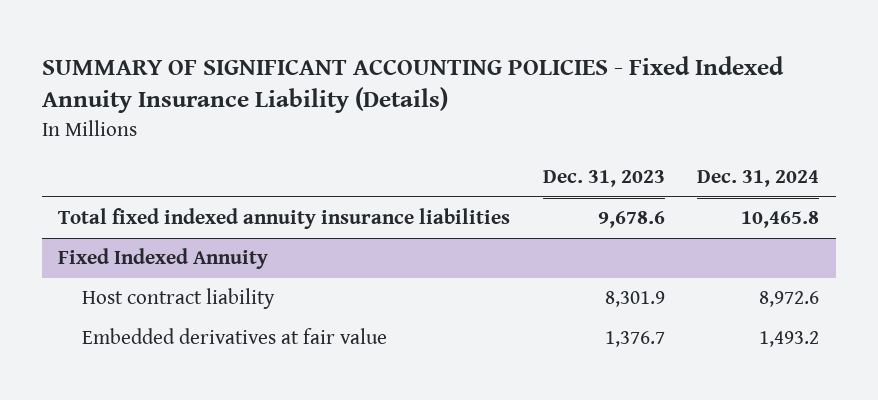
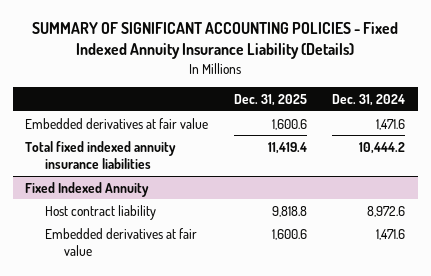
[542,170,665,188] Dec. 31, 2023 -> none
none -> [233,93,307,106] Dec. 31, 2025
none -> [25,117,209,129] Embedded derivatives at fair value
[741,211,820,229] 10,465.8 -> [359,141,406,154] 10,444.2
[759,331,820,348] 1,493.2 -> [376,228,406,240] 1,471.6

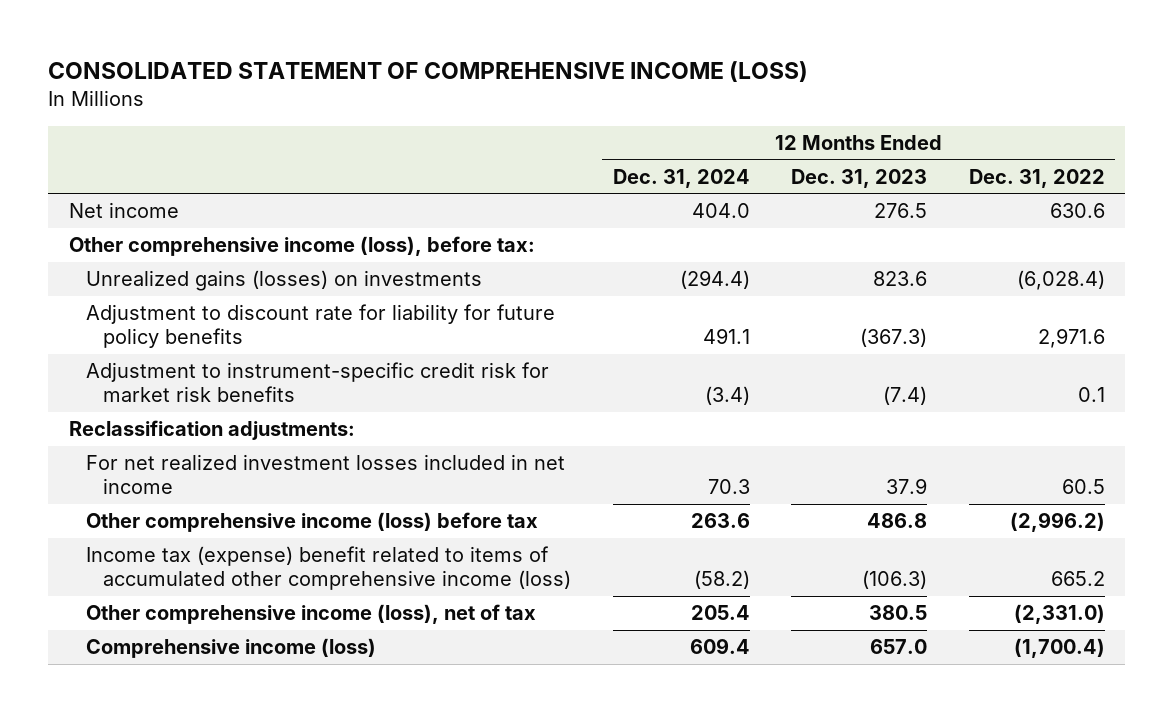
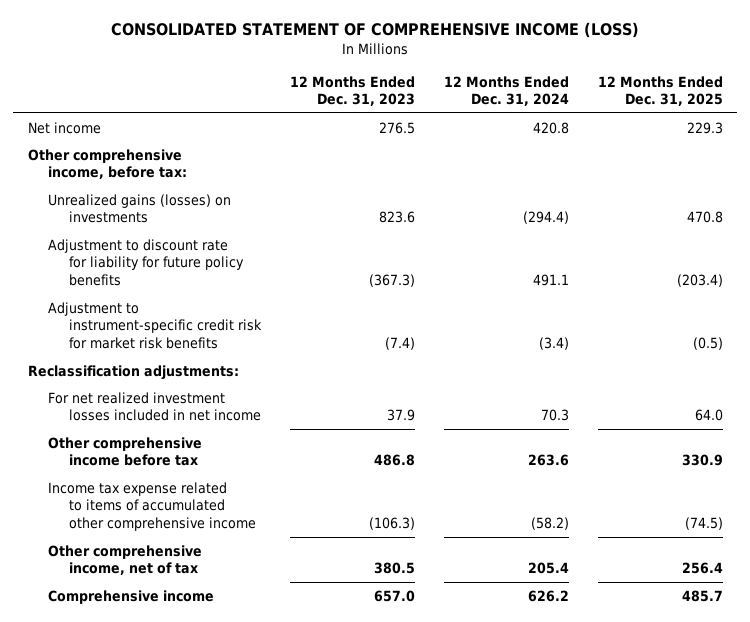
[968,168,1105,188] Dec. 31, 2022 -> none
none -> [597,75,723,107] 12 Months Ended Dec. 31, 2025
[691,203,750,219] 404.0 -> [532,121,569,134] 420.8
[68,236,535,257] Other comprehensive income (loss), before tax: -> [27,148,188,180] Other comprehensive income, before tax:
[85,512,538,533] Other comprehensive income (loss) before tax -> [48,436,203,467] Other comprehensive income before tax
[85,546,572,591] Income tax (expense) benefit related to items of accumulated other comprehensive income (loss) -> [48,481,256,532] Income tax expense related to items of accumulated other comprehensive income
[85,604,536,625] Other comprehensive income (loss), net of tax -> [48,544,203,576] Other comprehensive income, net of tax
[85,638,376,659] Comprehensive income (loss) -> [48,589,215,604] Comprehensive income
[689,638,750,655] 609.4 -> [527,589,569,602] 626.2

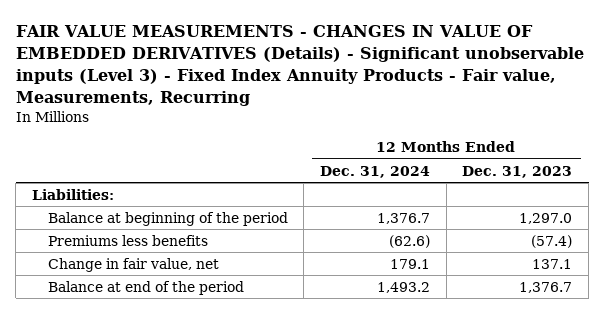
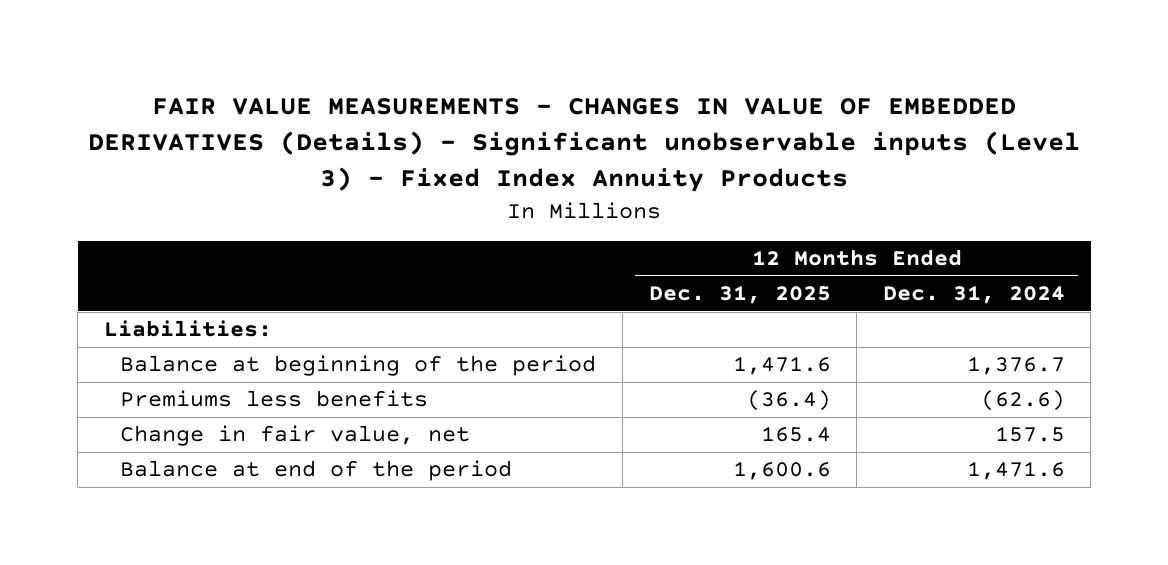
[15,25,584,106] FAIR VALUE MEASUREMENTS - CHANGES IN VALUE OF EMBEDDED DERIVATIVES (Details) - Significant unobservable inputs (Level 3) - Fixed Index Annuity Products - Fair value, Measurements, Recurring -> [88,97,1081,193] FAIR VALUE MEASUREMENTS - CHANGES IN VALUE OF EMBEDDED DERIVATIVES (Details) - Significant unobservable inputs (Level 3) - Fixed Index Annuity Products
[462,165,573,178] Dec. 31, 2023 -> none
none -> [648,285,831,305] Dec. 31, 2025
[390,258,431,269] 179.1 -> [994,426,1065,443] 157.5
[377,281,431,293] 1,493.2 -> [966,461,1065,481] 1,471.6

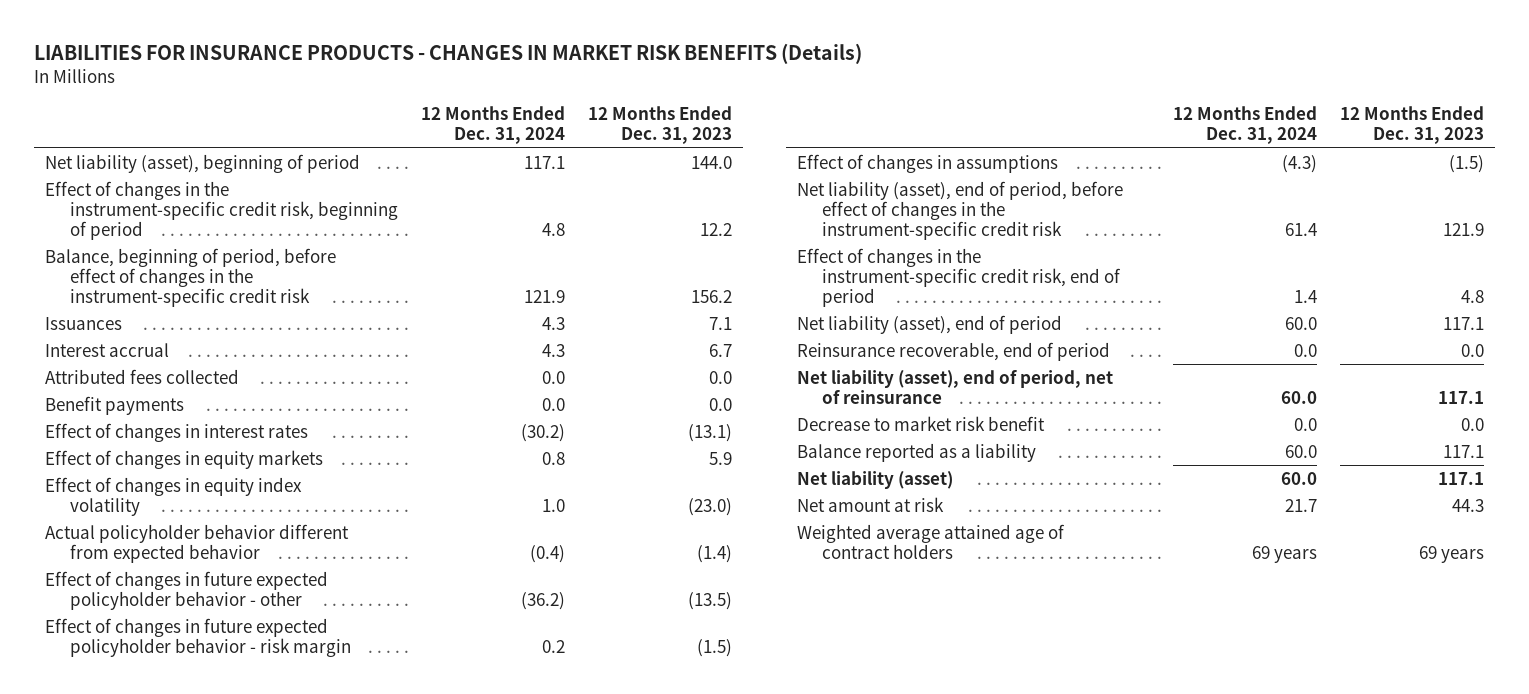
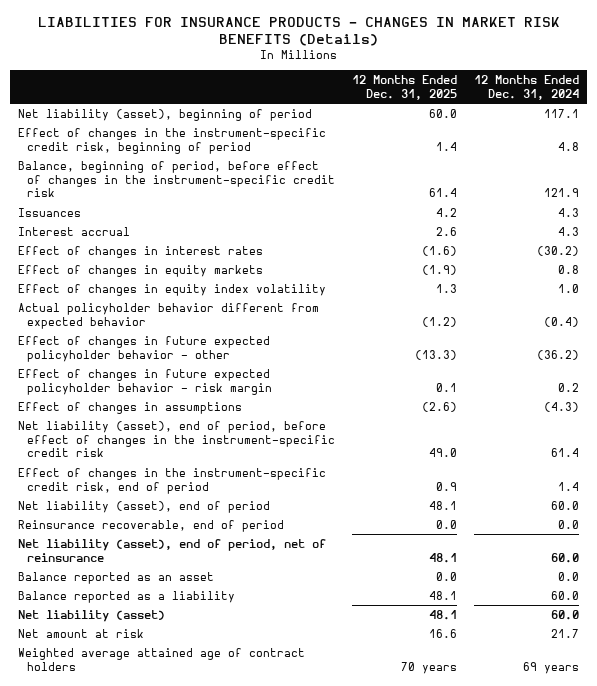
[587,106,732,145] 12 Months Ended Dec. 31, 2023 -> none
none -> [352,75,458,100] 12 Months Ended Dec. 31, 2025
[45,368,240,384] Attributed fees collected -> none
[45,395,185,415] Benefit payments -> none
[797,415,1046,431] Decrease to market risk benefit -> [18,571,215,584] Balance reported as an asset

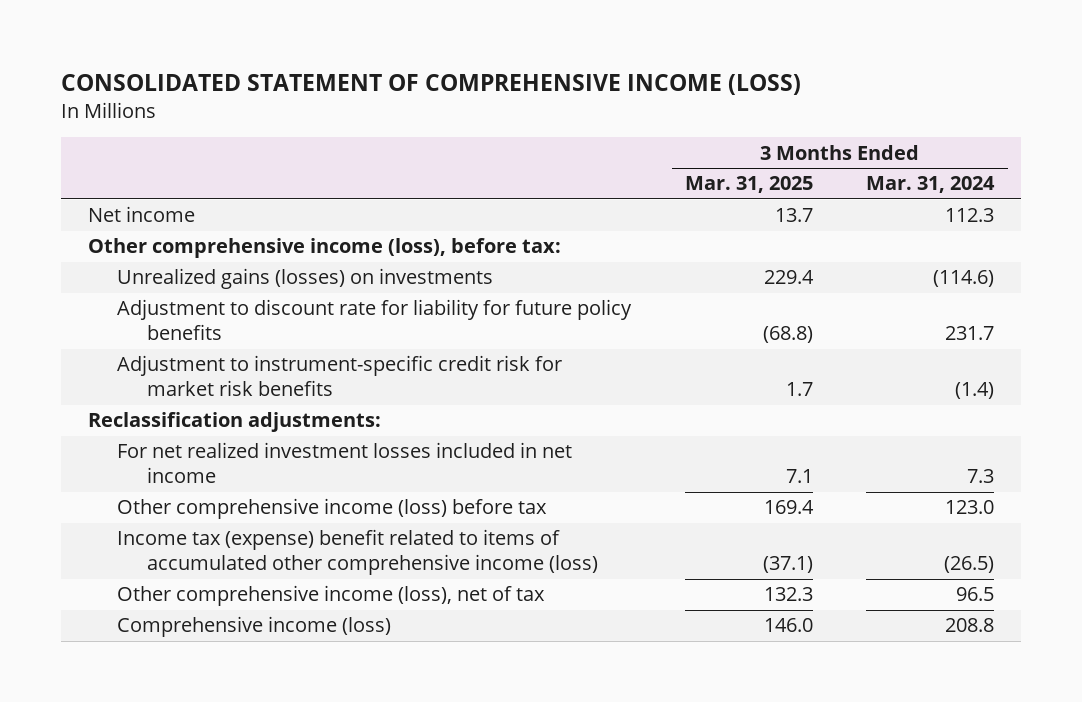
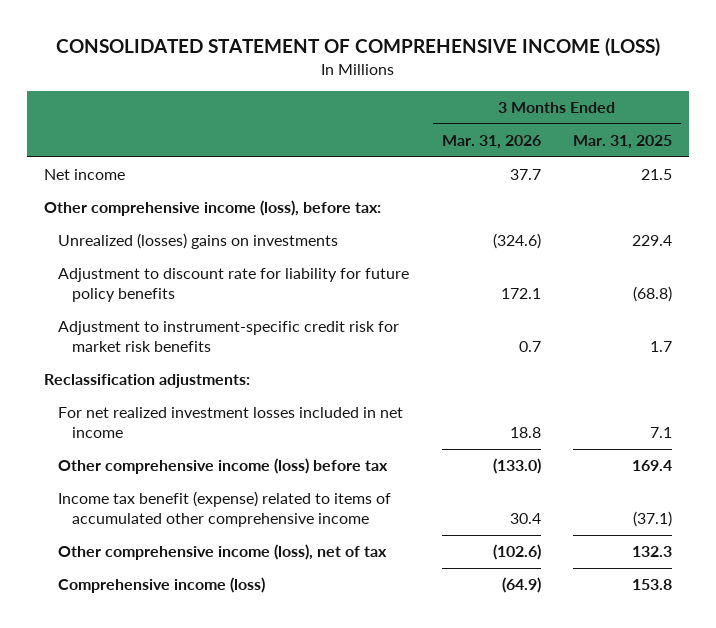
[866,176,996,194] Mar. 31, 2024 -> none
none -> [441,134,541,149] Mar. 31, 2026
[774,208,813,223] 13.7 -> [641,169,673,181] 21.5
[117,268,494,290] Unrealized gains (losses) on investments -> [57,233,338,250] Unrealized (losses) gains on investments
[117,529,599,576] Income tax (expense) benefit related to items of accumulated other comprehensive income (loss) -> [57,491,391,528] Income tax benefit (expense) related to items of accumulated other comprehensive income
[763,618,813,633] 146.0 -> [632,579,673,591] 153.8

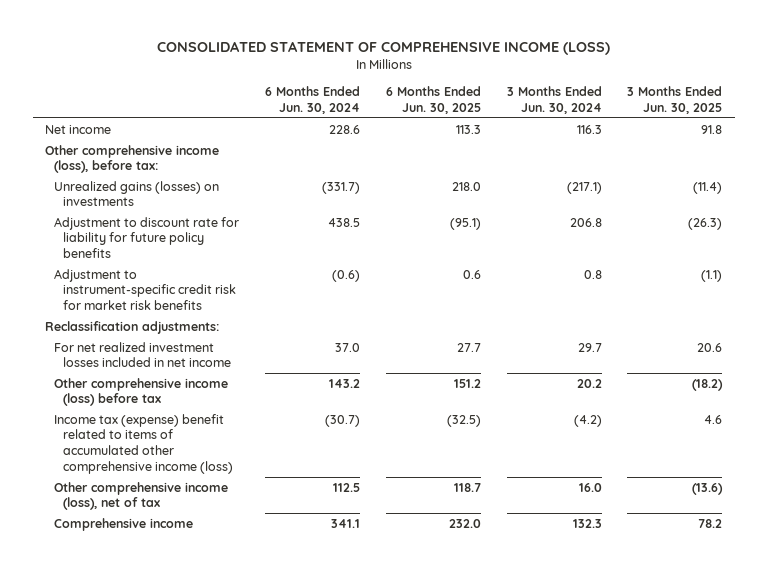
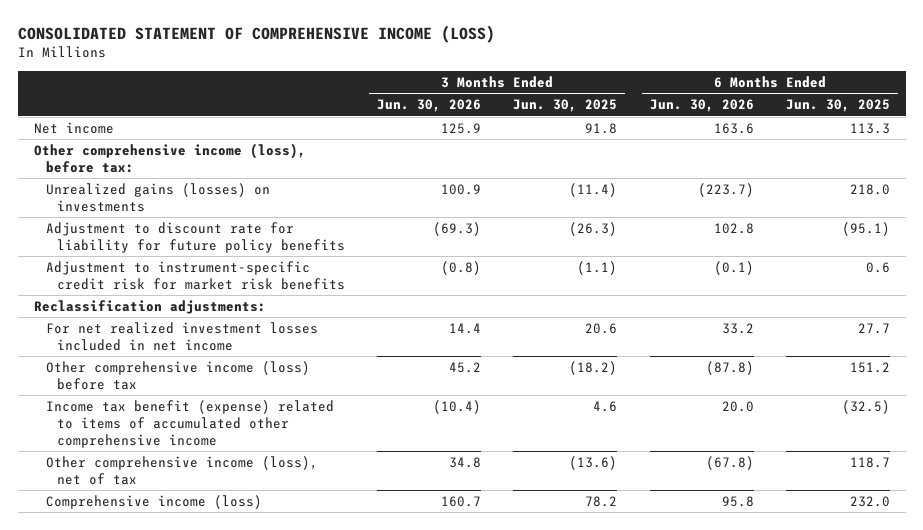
[265,86,361,114] 6 Months Ended Jun. 30, 2024 -> none
[506,86,602,114] 3 Months Ended Jun. 30, 2024 -> none
none -> [377,99,482,113] Jun. 30, 2026
none -> [649,99,754,113] Jun. 30, 2026
[54,413,234,474] Income tax (expense) benefit related to items of accumulated other comprehensive income (loss) -> [45,399,334,448] Income tax benefit (expense) related to items of accumulated other comprehensive income
[54,517,194,531] Comprehensive income -> [45,494,262,509] Comprehensive income (loss)

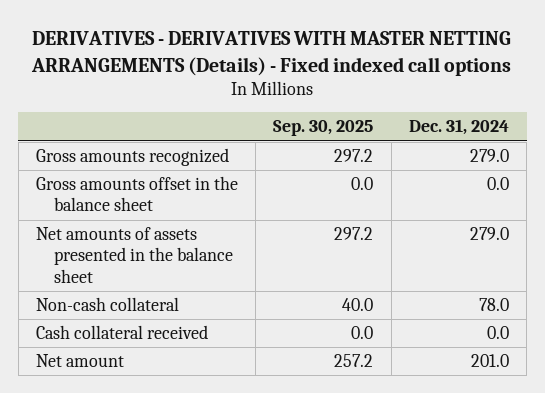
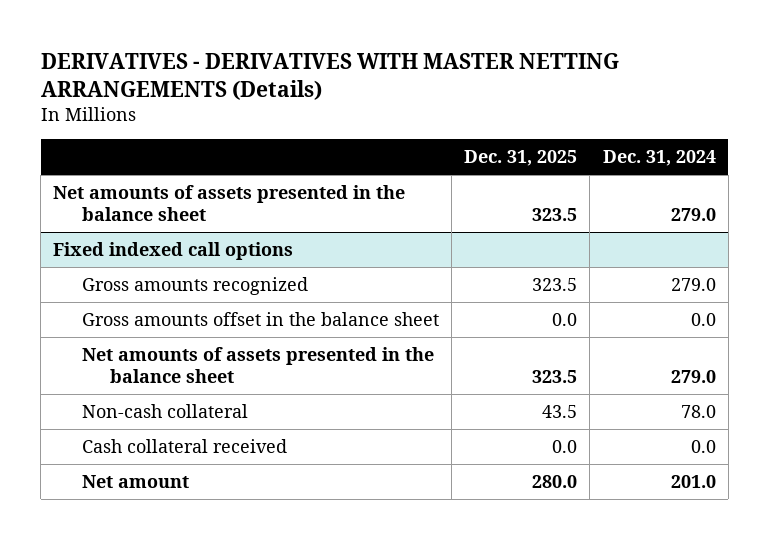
[31,30,512,76] DERIVATIVES - DERIVATIVES WITH MASTER NETTING ARRANGEMENTS (Details) - Fixed indexed call options -> [40,52,619,100] DERIVATIVES - DERIVATIVES WITH MASTER NETTING ARRANGEMENTS (Details)
[273,120,374,137] Sep. 30, 2025 -> none
none -> [464,150,578,167] Dec. 31, 2025
none -> [53,185,406,222] Net amounts of assets presented in the balance sheet
none -> [53,242,294,261] Fixed indexed call options

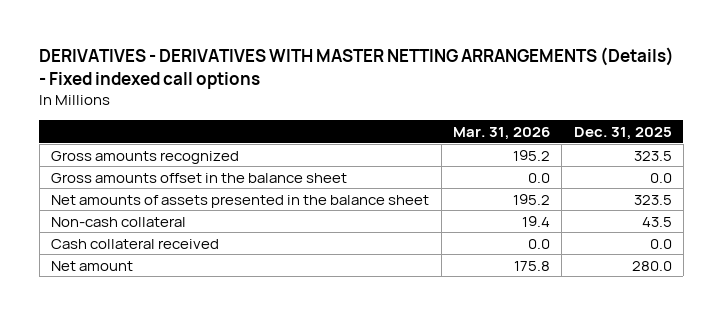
[40,52,619,100] DERIVATIVES - DERIVATIVES WITH MASTER NETTING ARRANGEMENTS (Details) -> [39,47,675,90] DERIVATIVES - DERIVATIVES WITH MASTER NETTING ARRANGEMENTS (Details) - Fixed indexed call options
[602,150,716,167] Dec. 31, 2024 -> none
none -> [452,126,550,140] Mar. 31, 2026
[53,185,406,222] Net amounts of assets presented in the balance sheet -> none
[53,242,294,261] Fixed indexed call options -> none

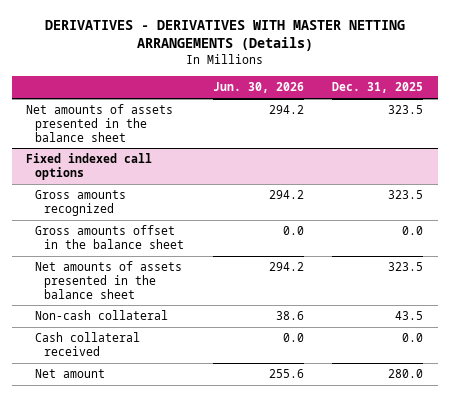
[39,47,675,90] DERIVATIVES - DERIVATIVES WITH MASTER NETTING ARRANGEMENTS (Details) - Fixed indexed call options -> [44,20,405,52] DERIVATIVES - DERIVATIVES WITH MASTER NETTING ARRANGEMENTS (Details)
[452,126,550,140] Mar. 31, 2026 -> none
none -> [212,82,304,94] Jun. 30, 2026
none -> [26,104,174,142] Net amounts of assets presented in the balance sheet
none -> [26,153,153,180] Fixed indexed call options

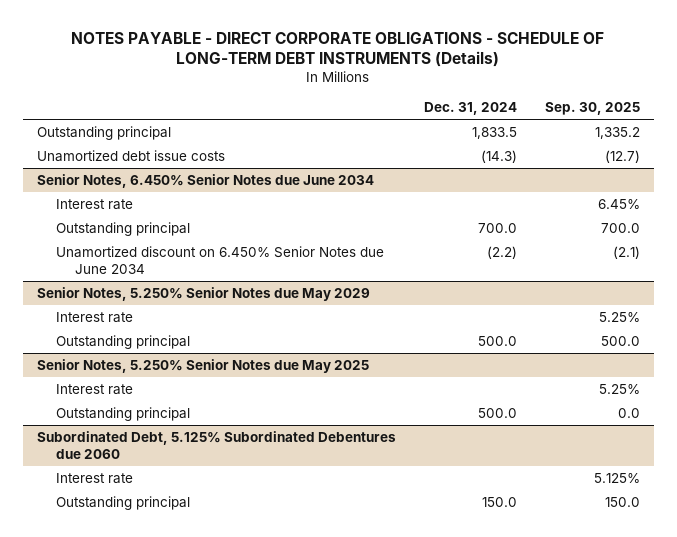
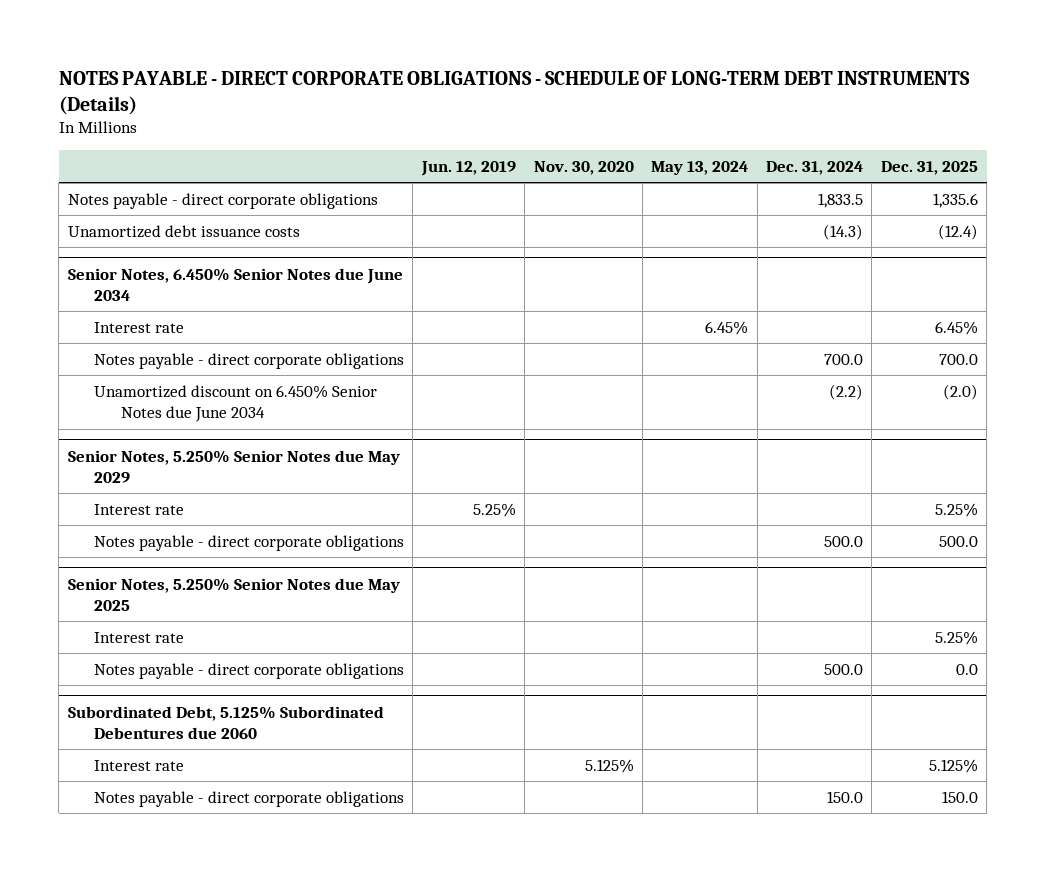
[545,102,641,116] Sep. 30, 2025 -> none
none -> [420,160,516,176] Jun. 12, 2019
none -> [533,160,634,175] Nov. 30, 2020
none -> [651,160,749,175] May 13, 2024
none -> [880,160,978,175] Dec. 31, 2025
[36,125,171,140] Outstanding principal -> [67,192,378,209] Notes payable - direct corporate obligations
[36,149,225,162] Unamortized debt issue costs -> [67,224,300,238] Unamortized debt issuance costs
[56,221,191,236] Outstanding principal -> [94,352,405,369] Notes payable - direct corporate obligations
[56,334,191,349] Outstanding principal -> [94,534,405,551] Notes payable - direct corporate obligations
[56,406,191,421] Outstanding principal -> [94,662,405,679] Notes payable - direct corporate obligations
[56,495,191,510] Outstanding principal -> [94,790,405,807] Notes payable - direct corporate obligations

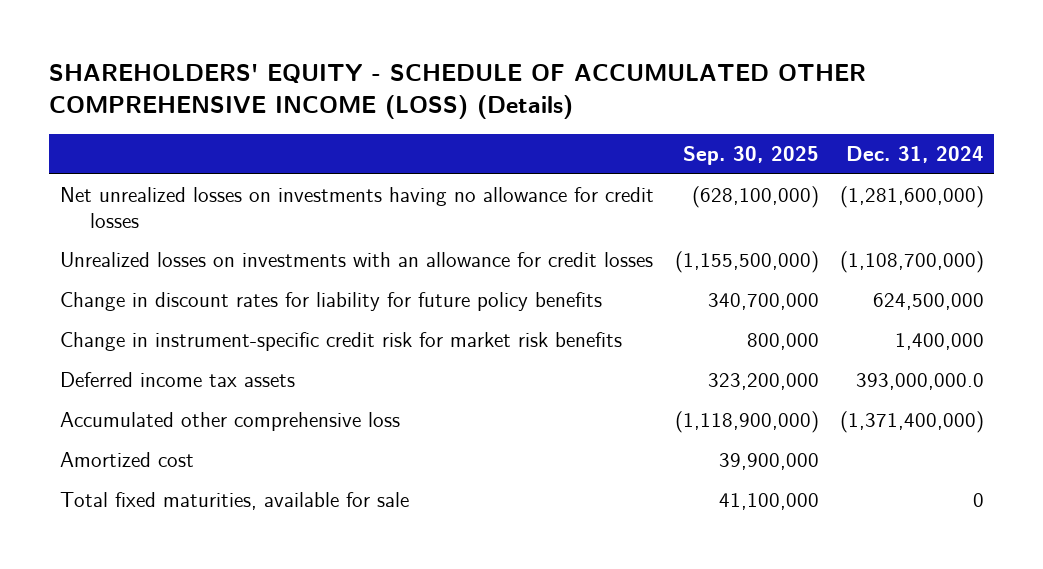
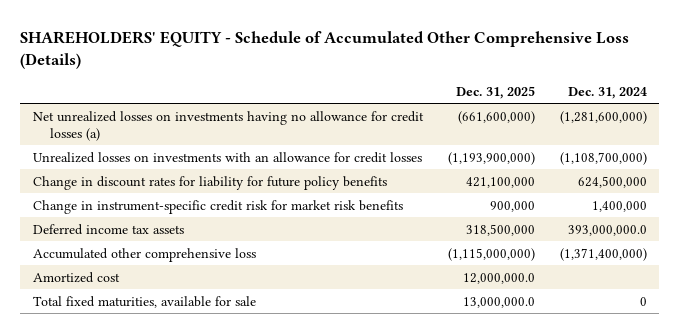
[49,64,867,120] SHAREHOLDERS' EQUITY - SCHEDULE OF ACCUMULATED OTHER COMPREHENSIVE INCOME (LOSS) (Details) -> [20,30,630,69] SHAREHOLDERS' EQUITY - Schedule of Accumulated Other Comprehensive Loss (Details)
[682,145,819,165] Sep. 30, 2025 -> none
none -> [455,85,535,99] Dec. 31, 2025
[59,187,654,228] Net unrealized losses on investments having no allowance for credit losses -> [32,110,424,141] Net unrealized losses on investments having no allowance for credit losses (a)

